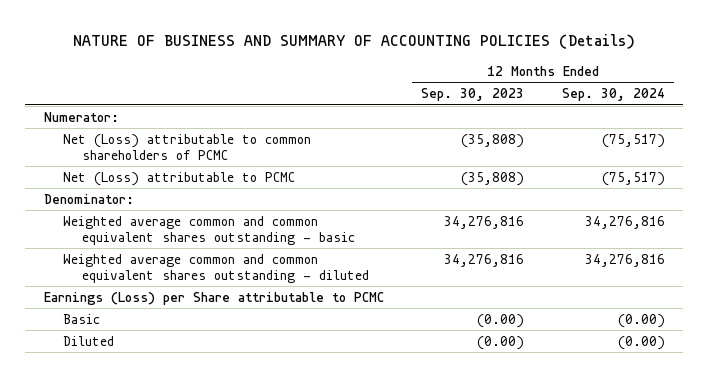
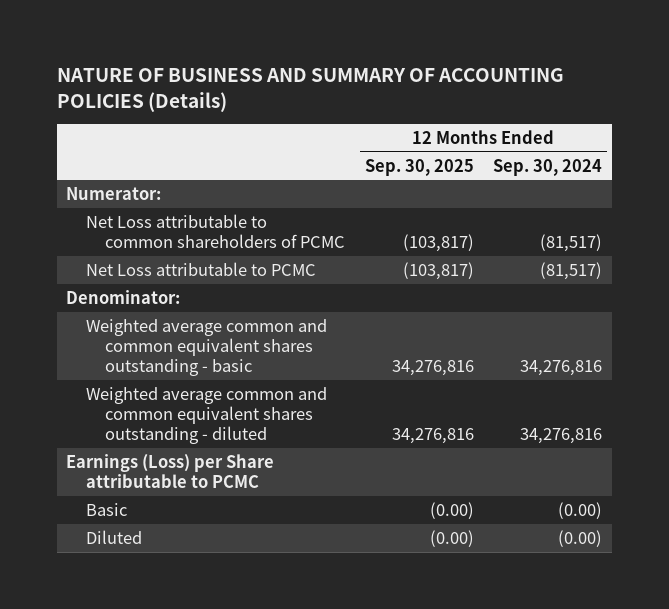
[421,88,525,102] Sep. 30, 2023 -> none
none -> [364,158,474,176] Sep. 30, 2025
[62,133,311,160] Net (Loss) attributable to common shareholders of PCMC -> [85,213,345,249] Net Loss attributable to common shareholders of PCMC
[601,133,665,148] (75,517) -> [540,234,603,253] (81,517)
[62,171,295,186] Net (Loss) attributable to PCMC -> [85,261,316,276] Net Loss attributable to PCMC
[601,171,665,186] (75,517) -> [540,261,603,280] (81,517)

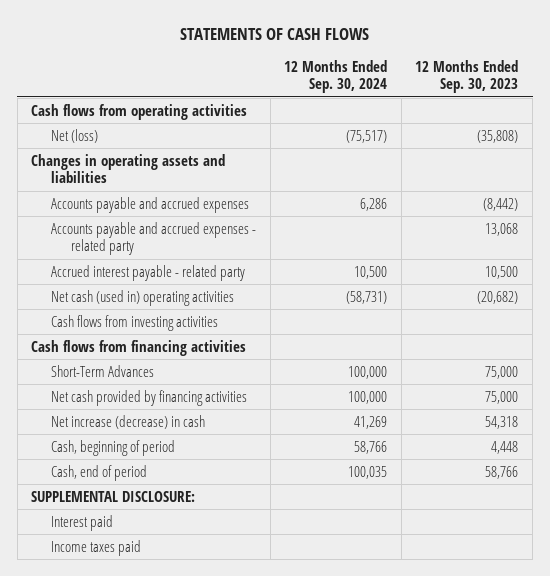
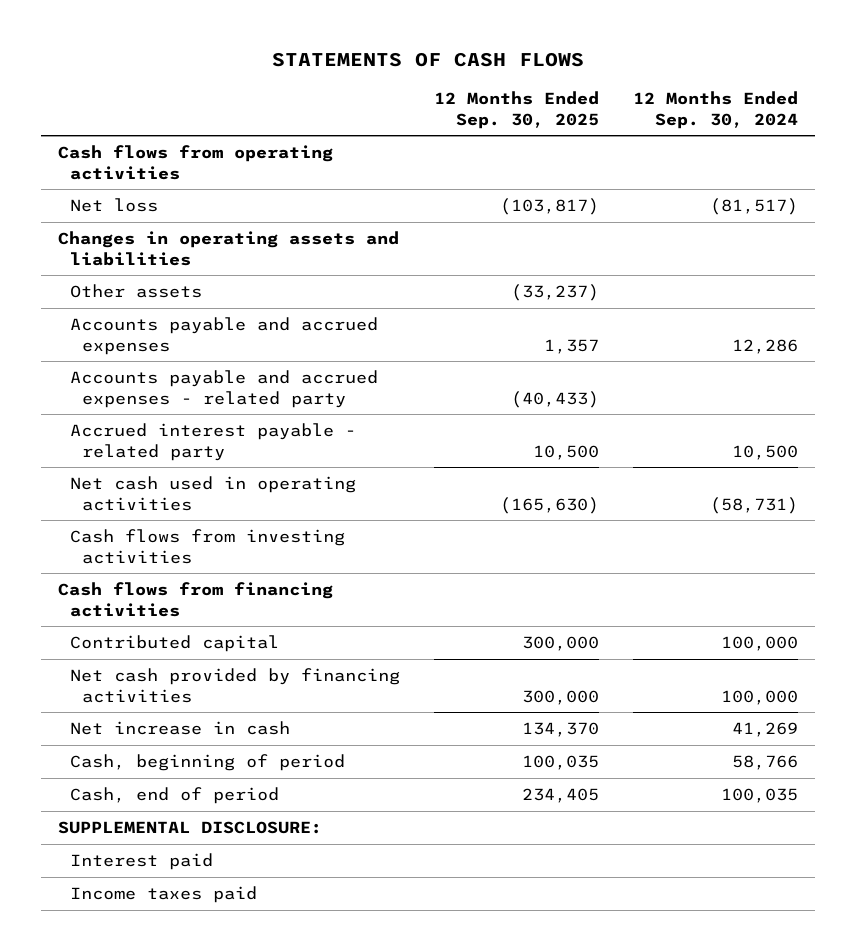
[415,59,519,94] 12 Months Ended Sep. 30, 2023 -> none
none -> [434,90,600,129] 12 Months Ended Sep. 30, 2025
[51,128,99,143] Net (loss) -> [70,197,159,212] Net loss
[346,129,388,143] (75,517) -> [710,197,799,215] (81,517)
none -> [70,283,203,298] Other assets
[360,197,388,211] 6,286 -> [732,338,799,354] 12,286
[51,289,235,306] Net cash (used in) operating activities -> [70,475,357,511] Net cash used in operating activities
[51,364,155,377] Short-Term Advances -> none
none -> [70,634,280,652] Contributed capital
[51,414,206,429] Net increase (decrease) in cash -> [70,720,291,735] Net increase in cash

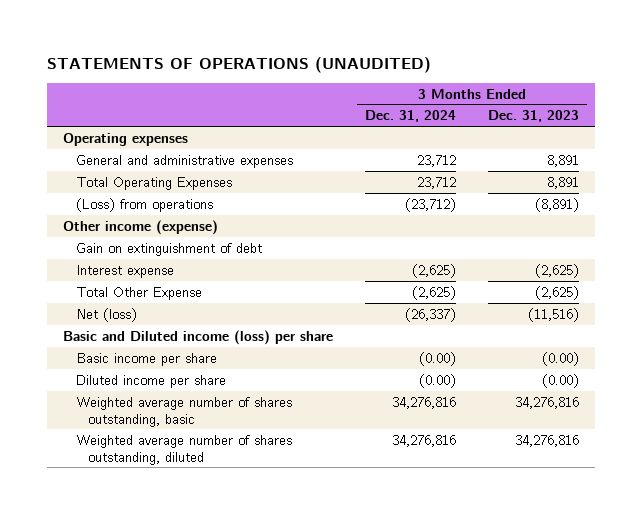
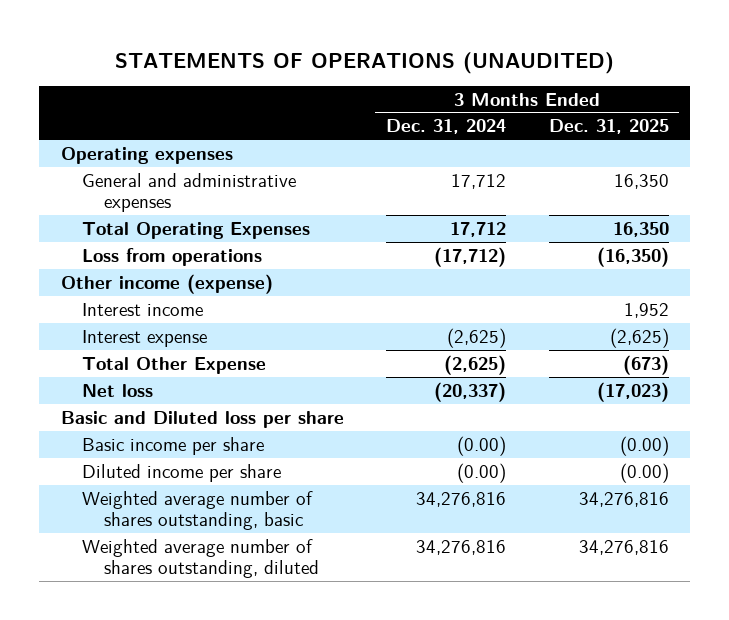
[488,110,580,123] Dec. 31, 2023 -> none
none -> [548,119,669,135] Dec. 31, 2025
[417,154,457,167] 23,712 -> [451,173,507,189] 17,712
[417,176,457,189] 23,712 -> [450,221,507,237] 17,712
[75,197,213,212] (Loss) from operations -> [82,247,263,266] Loss from operations
[405,197,457,212] (23,712) -> [434,246,507,267] (17,712)
[75,242,262,256] Gain on extinguishment of debt -> none
none -> [82,302,204,316] Interest income
[75,307,137,322] Net (loss) -> [82,383,154,397] Net loss
[405,307,457,322] (26,337) -> [434,381,507,402] (20,337)
[63,329,334,345] Basic and Diluted income (loss) per share -> [60,410,344,428] Basic and Diluted loss per share

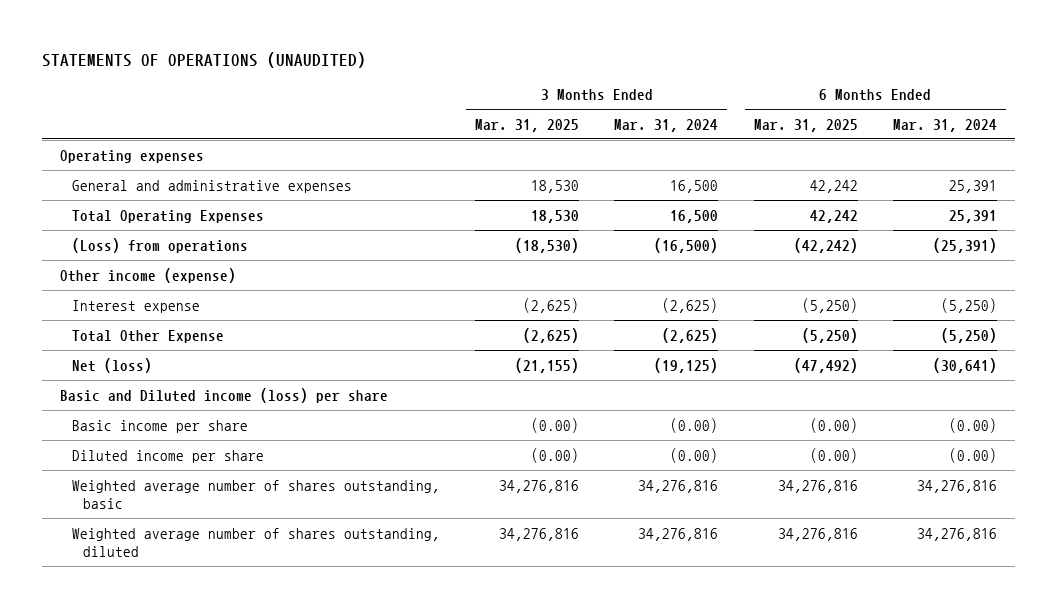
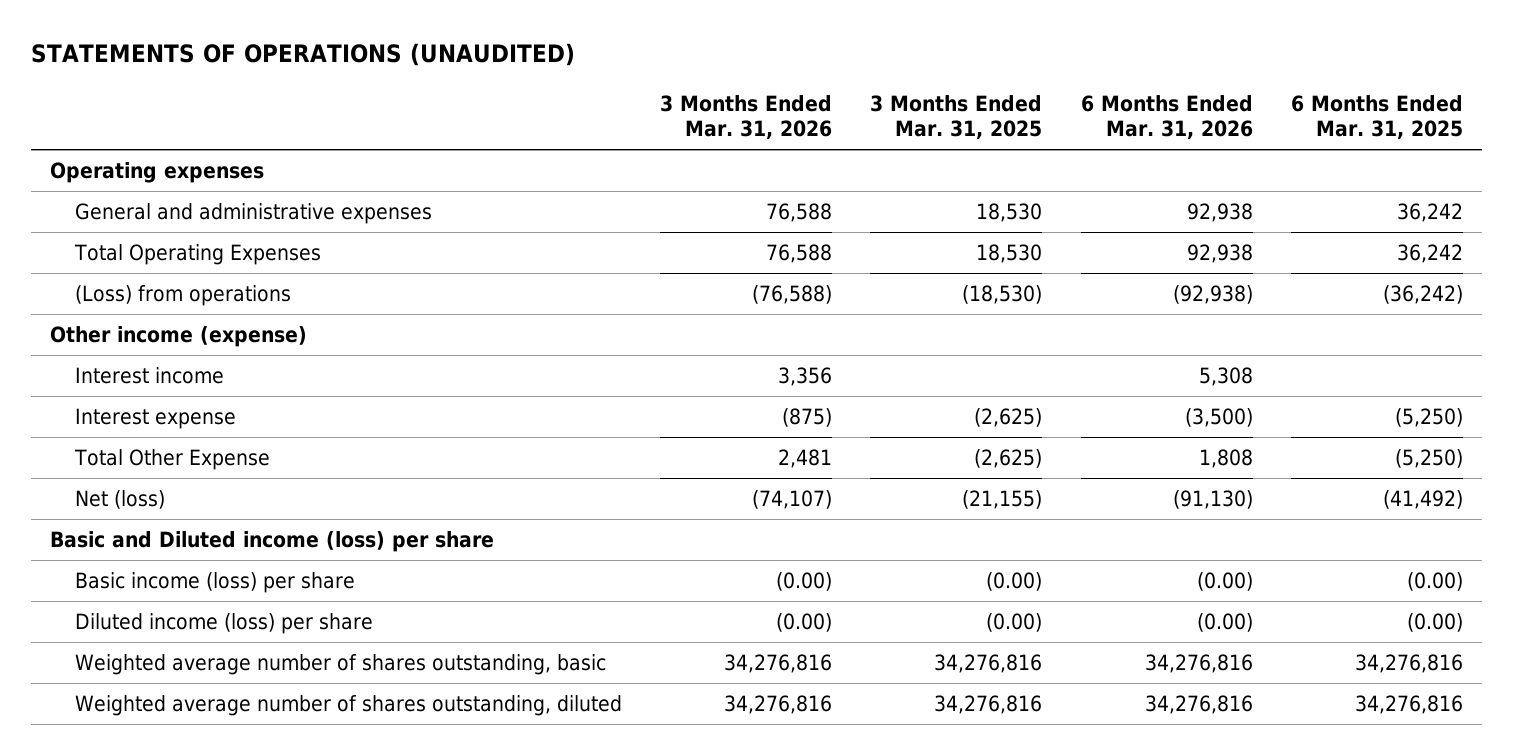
[614,118,719,132] Mar. 31, 2024 -> none
[892,118,997,132] Mar. 31, 2024 -> none
none -> [659,94,832,140] 3 Months Ended Mar. 31, 2026
none -> [1080,94,1253,140] 6 Months Ended Mar. 31, 2026
[809,179,858,193] 42,242 -> [1397,203,1464,223] 36,242
[809,209,858,223] 42,242 -> [1397,244,1464,264] 36,242
[793,237,858,253] (42,242) -> [1383,285,1464,305] (36,242)
none -> [74,367,224,385] Interest income
[793,357,858,373] (47,492) -> [1383,490,1464,510] (41,492)
[71,419,248,433] Basic income per share -> [74,572,355,594] Basic income (loss) per share
[71,449,264,463] Diluted income per share -> [74,613,373,635] Diluted income (loss) per share

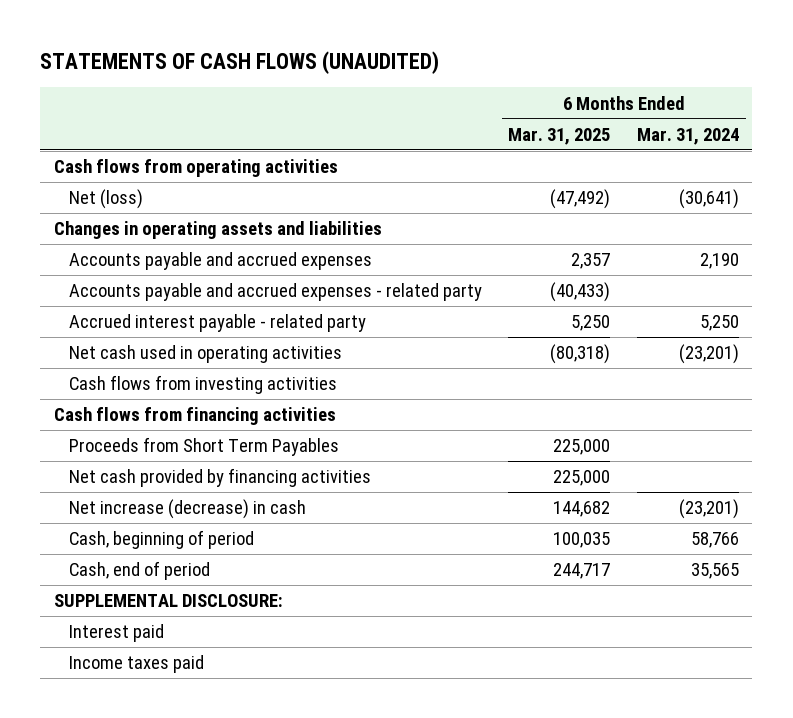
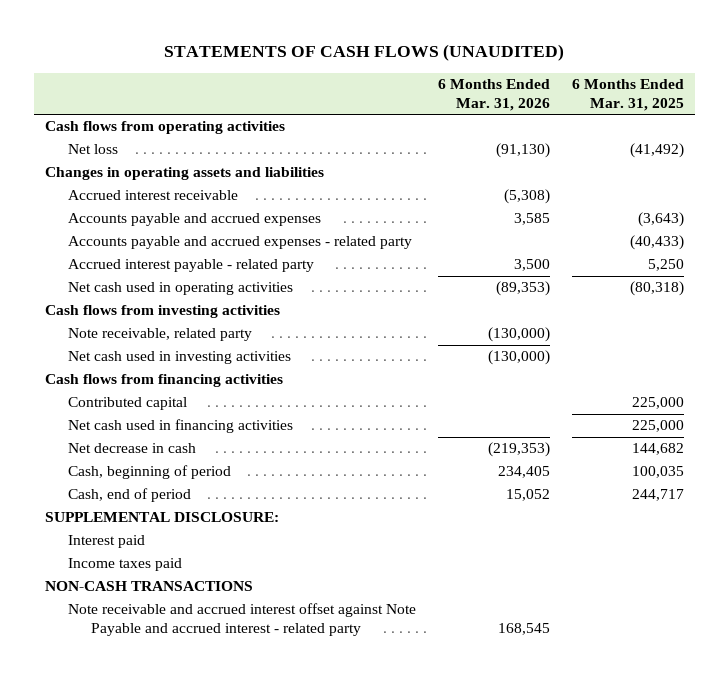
[637,127,740,145] Mar. 31, 2024 -> none
none -> [437,79,550,111] 6 Months Ended Mar. 31, 2026
[68,189,143,210] Net (loss) -> [67,144,118,155] Net loss
[550,189,611,210] (47,492) -> [629,143,684,159] (41,492)
none -> [67,190,238,201] Accrued interest receivable
[571,253,611,270] 2,357 -> [637,212,684,228] (3,643)
none -> [67,328,252,342] Note receivable, related party
none -> [67,351,291,365] Net cash used in investing activities
[68,437,339,457] Proceeds from Short Term Payables -> [67,397,187,411] Contributed capital
[68,468,371,488] Net cash provided by financing activities -> [67,419,293,434] Net cash used in financing activities
[68,499,306,520] Net increase (decrease) in cash -> [67,443,196,454] Net decrease in cash
none -> [44,581,253,592] NON-CASH TRANSACTIONS
none -> [67,603,416,637] Note receivable and accrued interest offset against Note Payable and accrued interest - related party

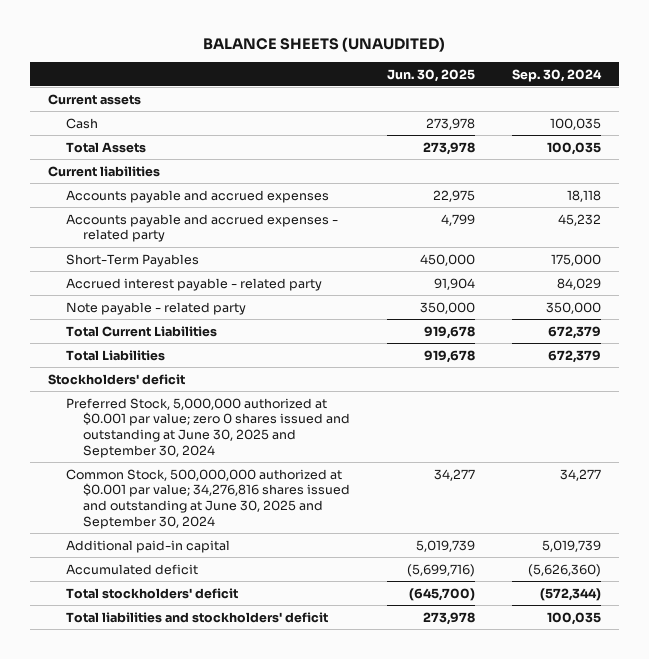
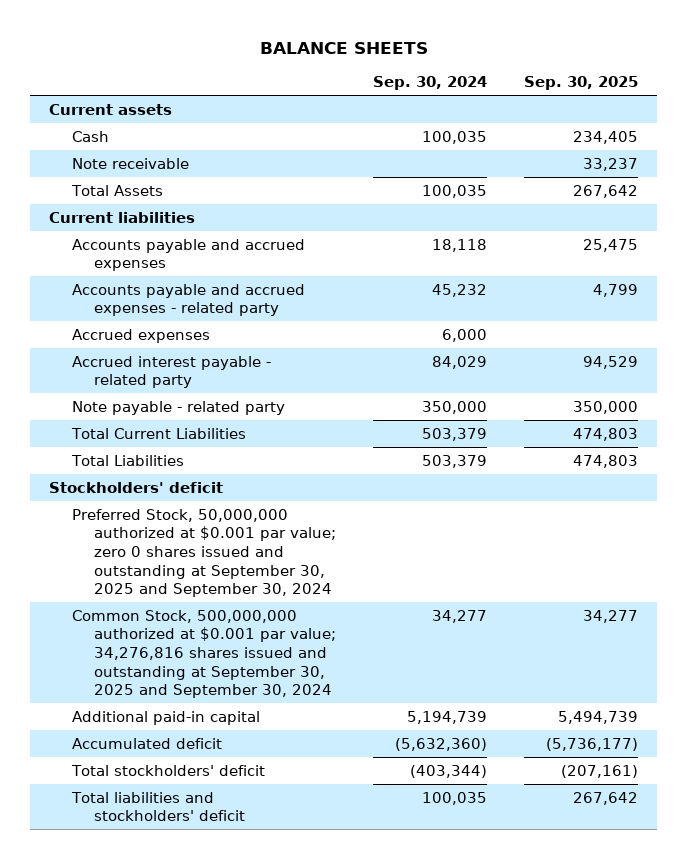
[203,37,446,53] BALANCE SHEETS (UNAUDITED) -> [259,41,428,54] BALANCE SHEETS
[387,68,476,82] Jun. 30, 2025 -> none
none -> [524,76,639,91] Sep. 30, 2025
none -> [71,157,189,169] Note receivable
[65,253,199,267] Short-Term Payables -> none
none -> [71,328,210,343] Accrued expenses
[547,325,601,339] 672,379 -> [422,427,488,441] 503,379
[547,349,601,363] 672,379 -> [422,454,488,468] 503,379
[65,397,351,459] Preferred Stock, 5,000,000 authorized at $0.001 par value; zero 0 shares issued and outstanding at June 30, 2025 and September 30, 2024 -> [71,508,337,598] Preferred Stock, 50,000,000 authorized at $0.001 par value; zero 0 shares issued and outstanding at September 30, 2025 and September 30, 2024
[65,468,351,530] Common Stock, 500,000,000 authorized at $0.001 par value; 34,276,816 shares issued and outstanding at June 30, 2025 and September 30, 2024 -> [71,609,337,699] Common Stock, 500,000,000 authorized at $0.001 par value; 34,276,816 shares issued and outstanding at September 30, 2025 and September 30, 2024
[541,539,601,552] 5,019,739 -> [407,710,488,724] 5,194,739
[527,563,601,577] (5,626,360) -> [395,737,488,751] (5,632,360)
[539,587,601,601] (572,344) -> [410,764,488,778] (403,344)

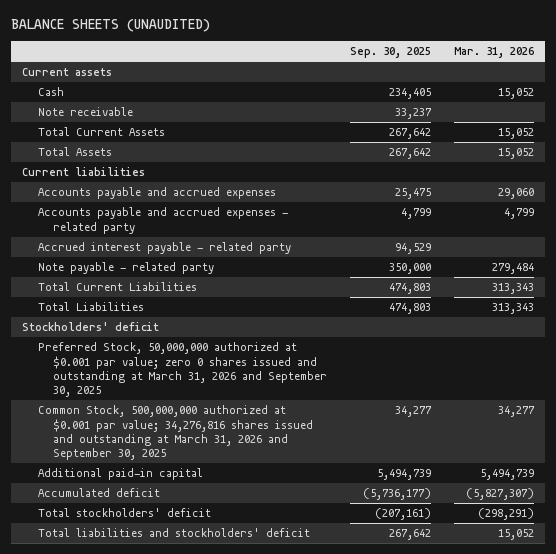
[259,41,428,54] BALANCE SHEETS -> [11,19,211,33] BALANCE SHEETS (UNAUDITED)
[373,76,488,91] Sep. 30, 2024 -> none
none -> [454,47,535,59] Mar. 31, 2026
none -> [37,127,165,137] Total Current Assets
[71,328,210,343] Accrued expenses -> none
[71,508,337,598] Preferred Stock, 50,000,000 authorized at $0.001 par value; zero 0 shares issued and outstanding at September 30, 2025 and September 30, 2024 -> [37,342,328,398] Preferred Stock, 50,000,000 authorized at $0.001 par value; zero 0 shares issued and outstanding at March 31, 2026 and September 30, 2025
[71,609,337,699] Common Stock, 500,000,000 authorized at $0.001 par value; 34,276,816 shares issued and outstanding at September 30, 2025 and September 30, 2024 -> [37,405,314,461] Common Stock, 500,000,000 authorized at $0.001 par value; 34,276,816 shares issued and outstanding at March 31, 2026 and September 30, 2025

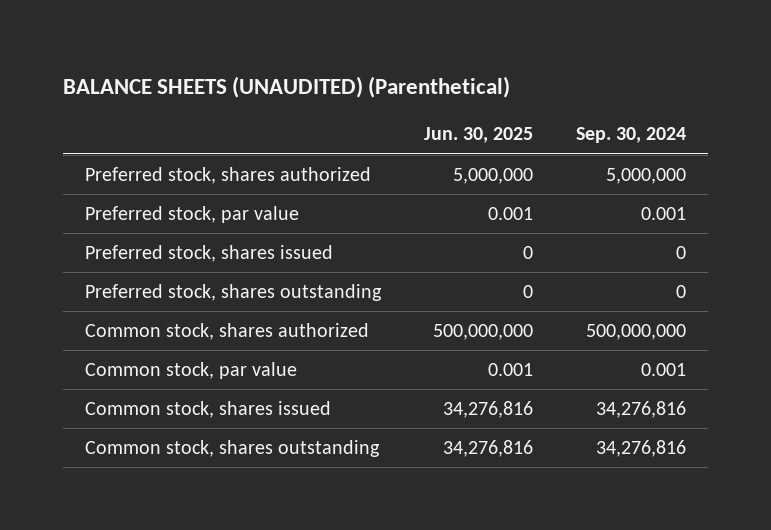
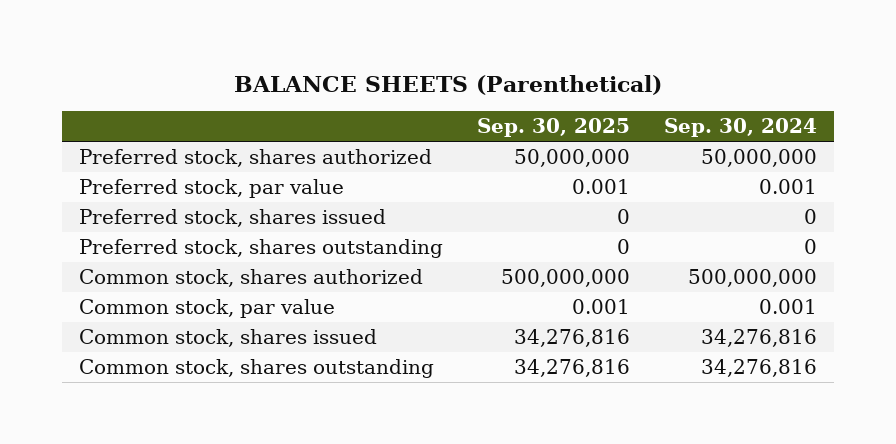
[62,76,510,99] BALANCE SHEETS (UNAUDITED) (Parenthetical) -> [234,75,663,96] BALANCE SHEETS (Parenthetical)
[423,127,533,144] Jun. 30, 2025 -> none
none -> [477,118,631,138] Sep. 30, 2025
[606,168,687,185] 5,000,000 -> [700,148,817,167] 50,000,000

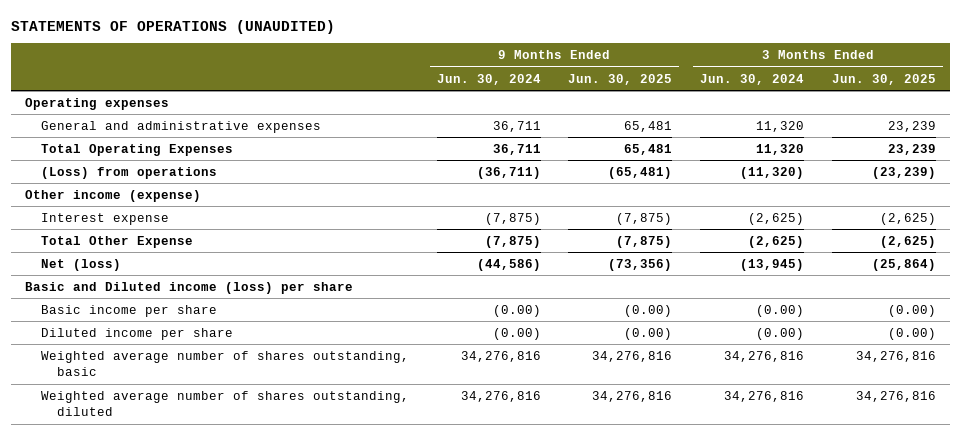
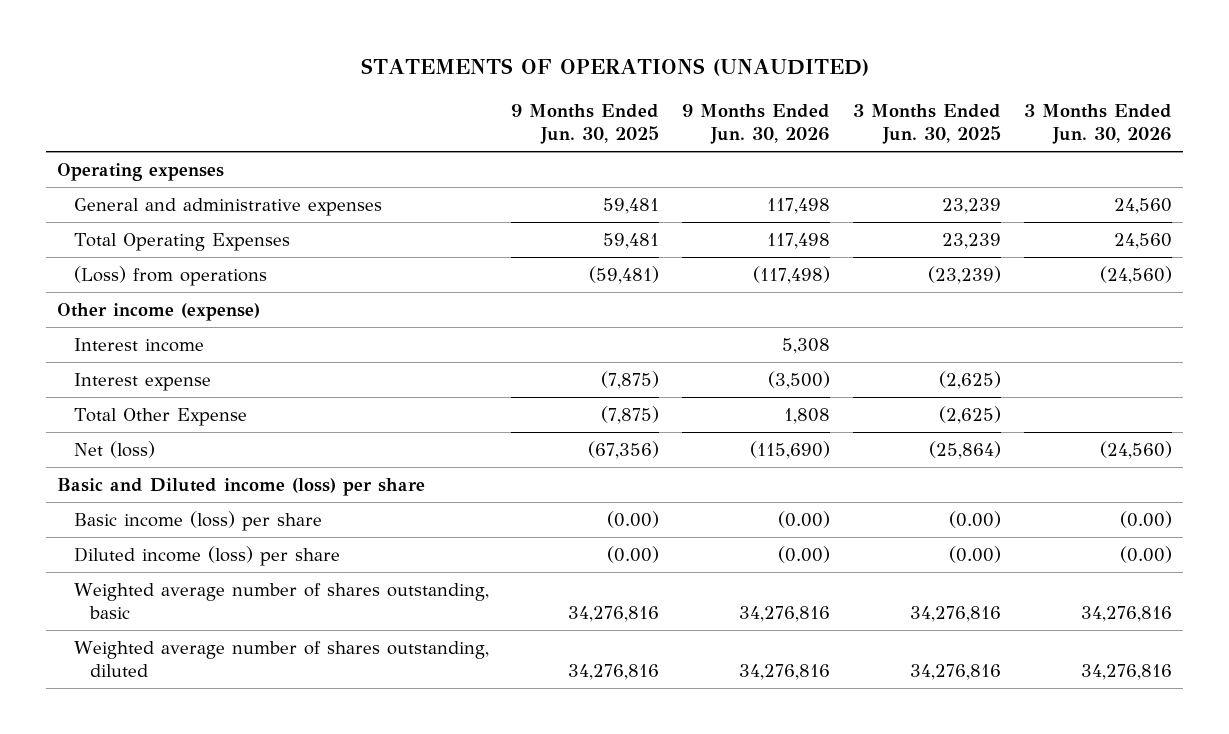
[436,73,541,85] Jun. 30, 2024 -> none
[700,73,805,85] Jun. 30, 2024 -> none
none -> [682,103,831,145] 9 Months Ended Jun. 30, 2026
none -> [1023,103,1172,145] 3 Months Ended Jun. 30, 2026
[624,120,673,132] 65,481 -> [603,197,660,214] 59,481
[624,143,673,155] 65,481 -> [603,232,660,249] 59,481
[608,166,673,179] (65,481) -> [589,265,660,284] (59,481)
none -> [73,337,204,352] Interest income
[608,258,673,271] (73,356) -> [588,440,660,459] (67,356)
[40,304,217,317] Basic income per share -> [73,510,322,531] Basic income (loss) per share
[40,327,233,340] Diluted income per share -> [73,545,340,566] Diluted income (loss) per share

